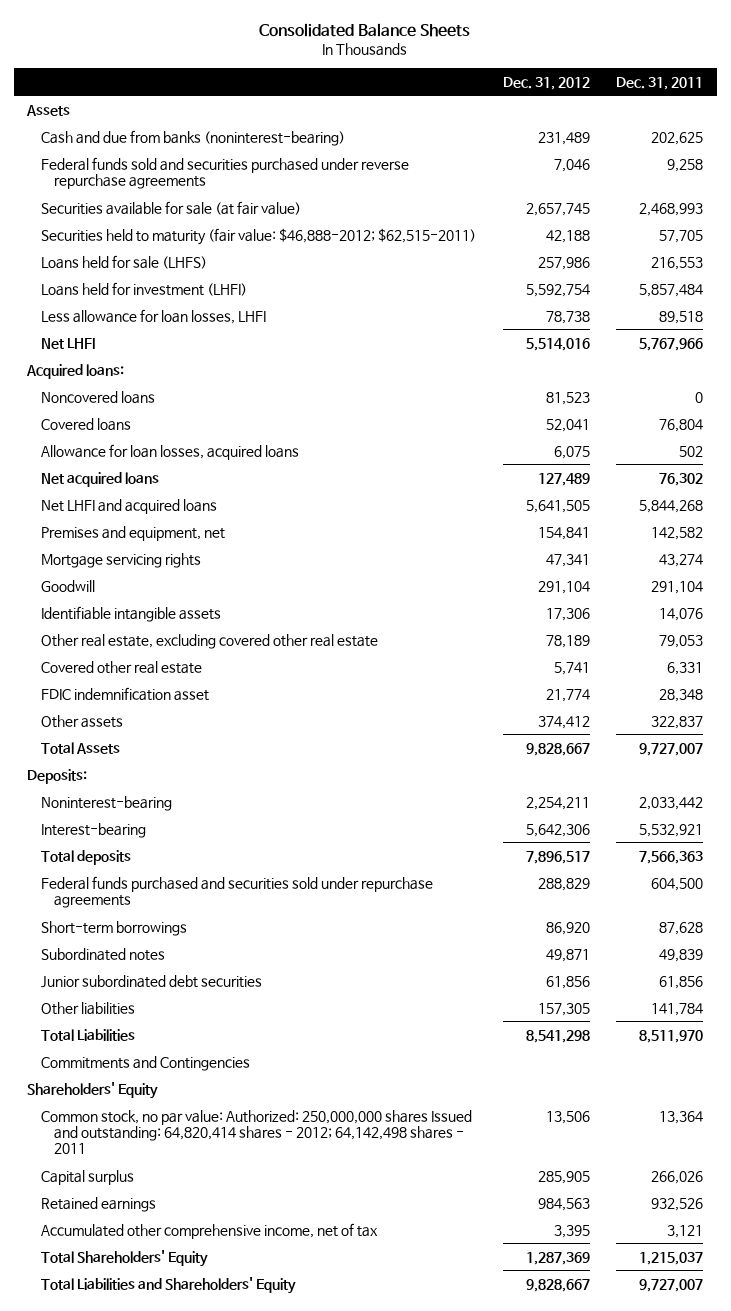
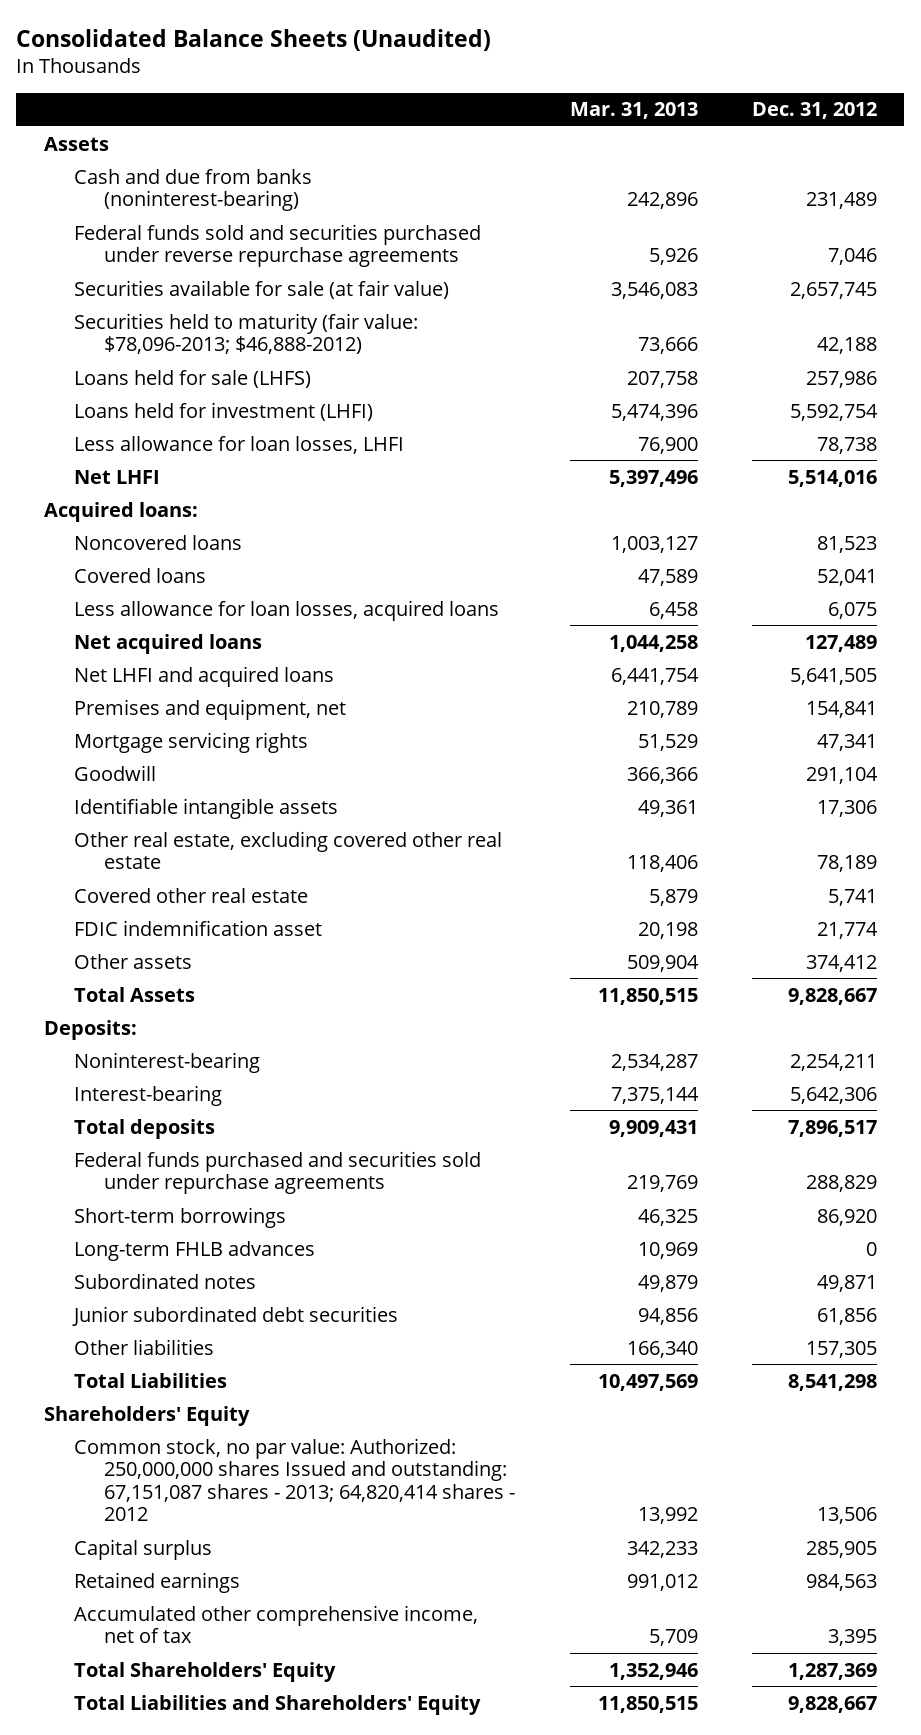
[259,22,471,37] Consolidated Balance Sheets -> [16,28,492,51] Consolidated Balance Sheets (Unaudited)
[616,76,704,90] Dec. 31, 2011 -> none
none -> [569,102,698,120] Mar. 31, 2013
[40,227,476,245] Securities held to maturity (fair value: $46,888-2012; $62,515-2011) -> [73,312,418,355] Securities held to maturity (fair value: $78,096-2013; $46,888-2012)
[40,443,299,460] Allowance for loan losses, acquired loans -> [73,599,499,621] Less allowance for loan losses, acquired loans
none -> [73,1240,315,1261] Long-term FHLB advances
[40,1055,250,1071] Commitments and Contingencies -> none
[40,1109,472,1155] Common stock, no par value: Authorized: 250,000,000 shares Issued and outstanding: 64,820,414 shares - 2012; 64,142,498 shares - 2011 -> [73,1437,516,1522] Common stock, no par value: Authorized: 250,000,000 shares Issued and outstanding: 67,151,087 shares - 2013; 64,820,414 shares - 2012

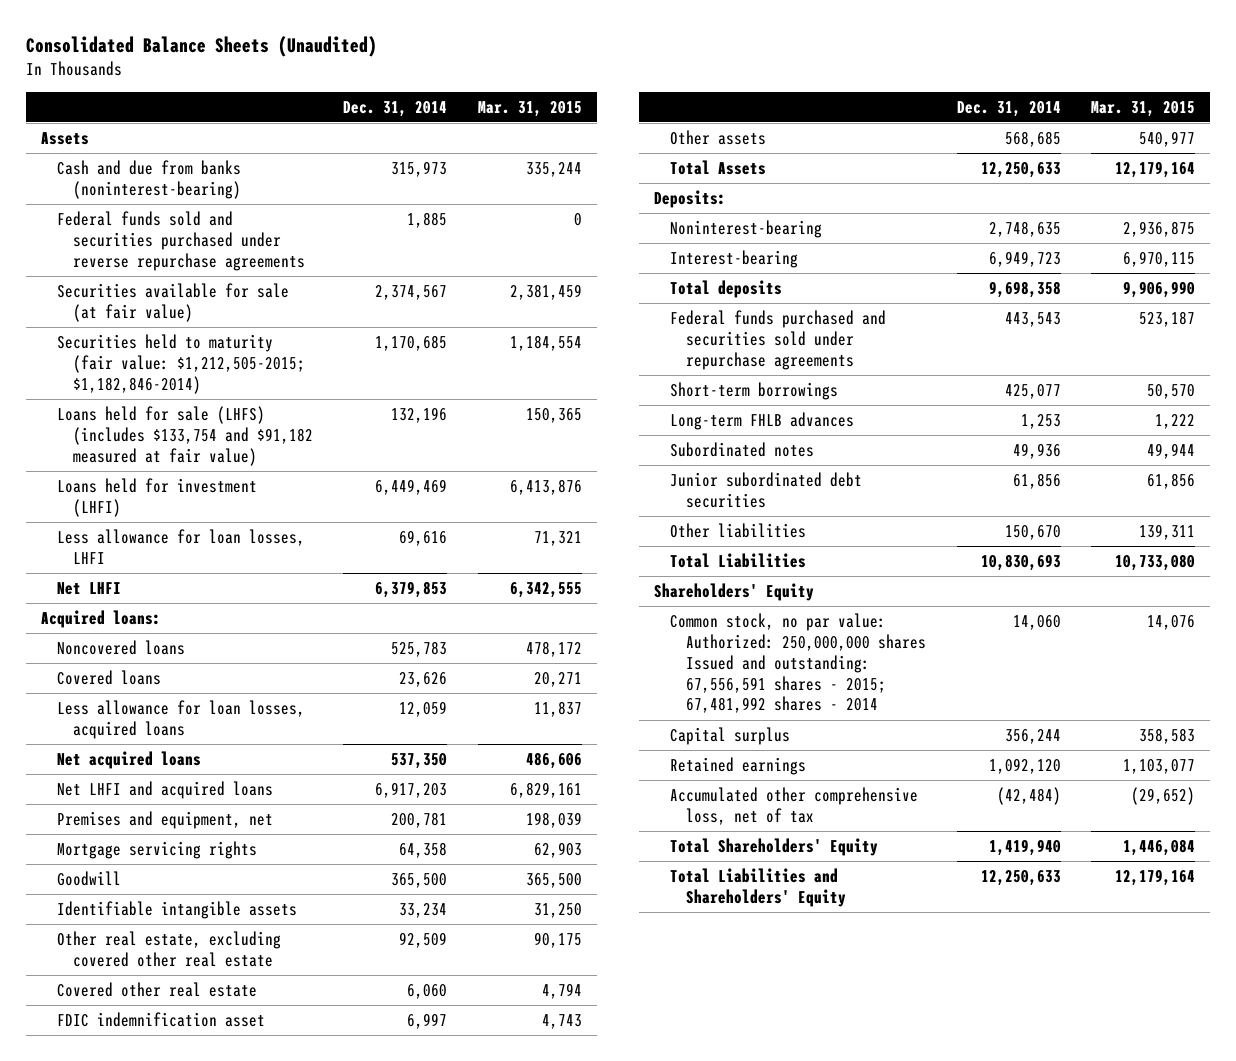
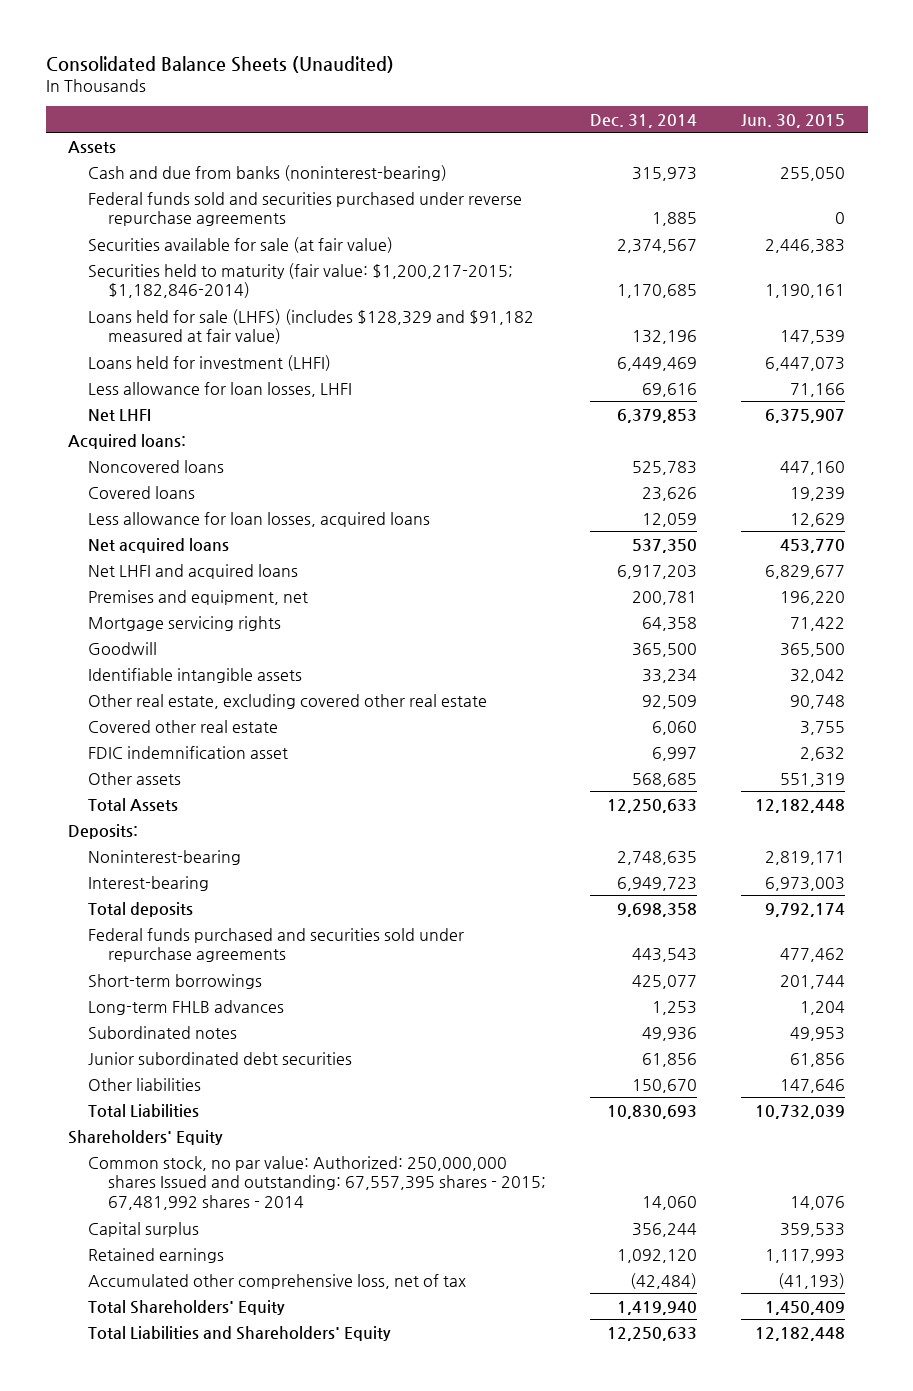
[477,100,582,117] Mar. 31, 2015 -> none
none -> [741,113,846,128] Jun. 30, 2015
[56,334,306,394] Securities held to maturity (fair value: $1,212,505-2015; $1,182,846-2014) -> [87,262,513,299] Securities held to maturity (fair value: $1,200,217-2015; $1,182,846-2014)
[56,406,314,466] Loans held for sale (LHFS) (includes $133,754 and $91,182 measured at fair value) -> [87,308,534,345] Loans held for sale (LHFS) (includes $128,329 and $91,182 measured at fair value)
[670,613,927,714] Common stock, no par value: Authorized: 250,000,000 shares Issued and outstanding: 67,556,591 shares - 2015; 67,481,992 shares - 2014 -> [87,1155,546,1211] Common stock, no par value: Authorized: 250,000,000 shares Issued and outstanding: 67,557,395 shares - 2015; 67,481,992 shares - 2014

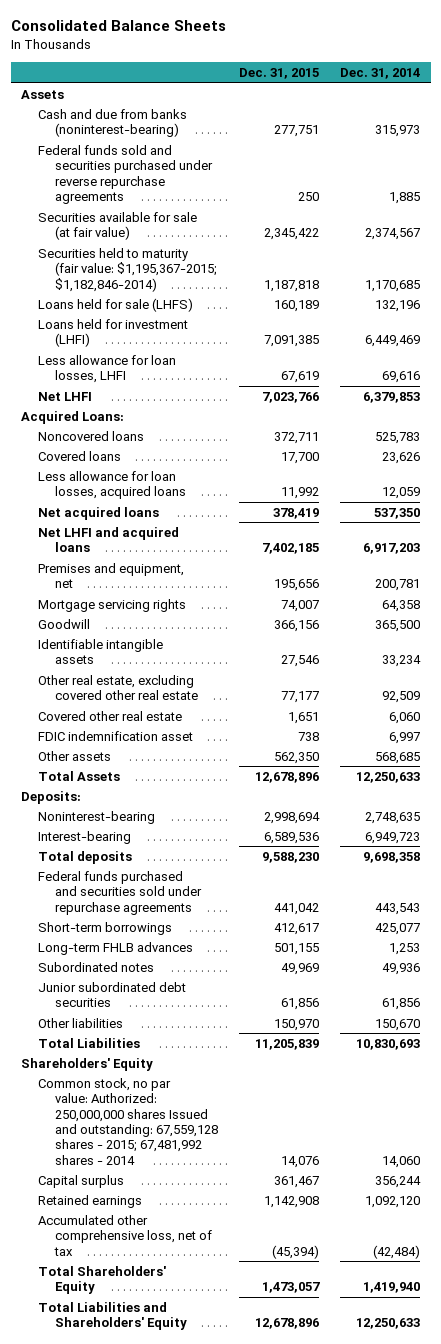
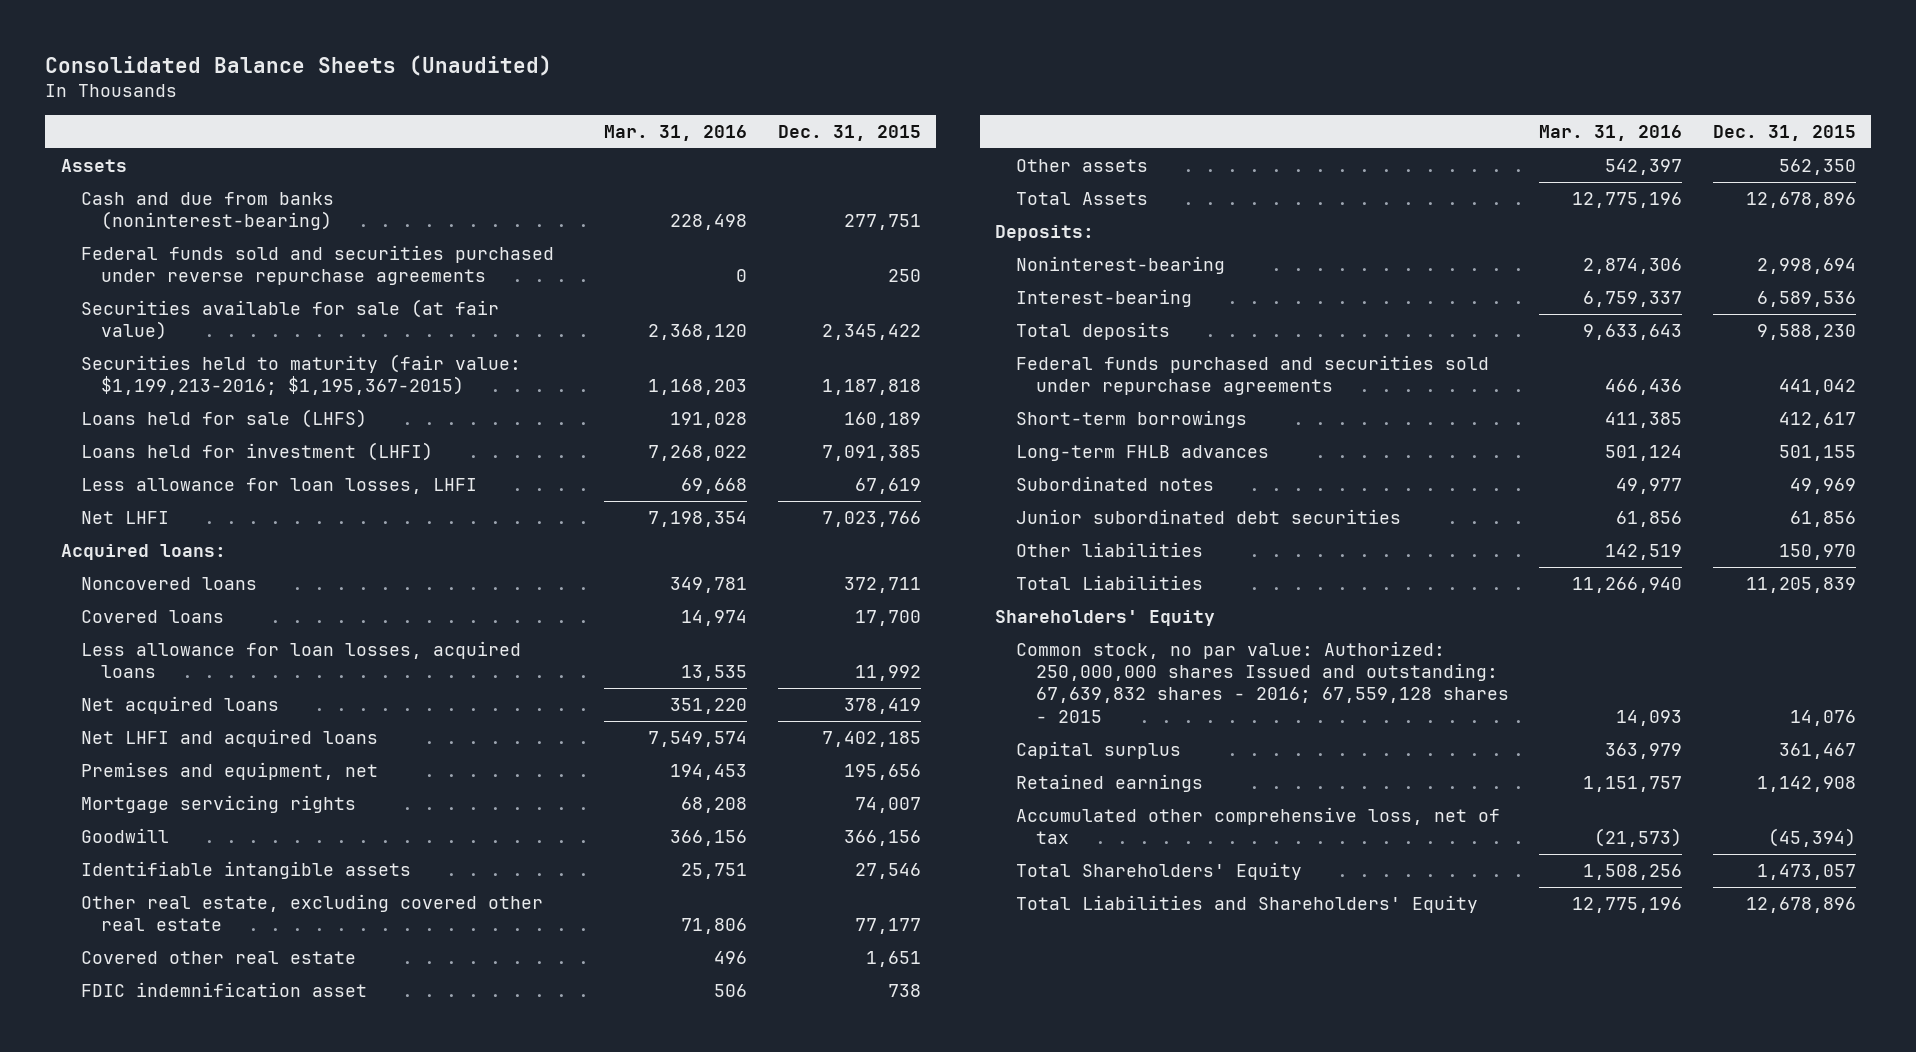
[10,20,226,32] Consolidated Balance Sheets -> [45,54,553,76] Consolidated Balance Sheets (Unaudited)
[339,68,420,80] Dec. 31, 2014 -> none
none -> [604,124,748,141] Mar. 31, 2016
[38,247,217,292] Securities held to maturity (fair value: $1,195,367-2015; $1,182,846-2014) -> [80,353,521,396] Securities held to maturity (fair value: $1,199,213-2016; $1,195,367-2015)
[21,410,125,424] Acquired Loans: -> [60,543,226,560] Acquired loans:
[38,1077,218,1165] Common stock, no par value: Authorized: 250,000,000 shares Issued and outstanding: 67,559,128 shares - 2015; 67,481,992 shares - 2014 -> [1015,640,1509,723] Common stock, no par value: Authorized: 250,000,000 shares Issued and outstanding: 67,639,832 shares - 2016; 67,559,128 shares - 2015

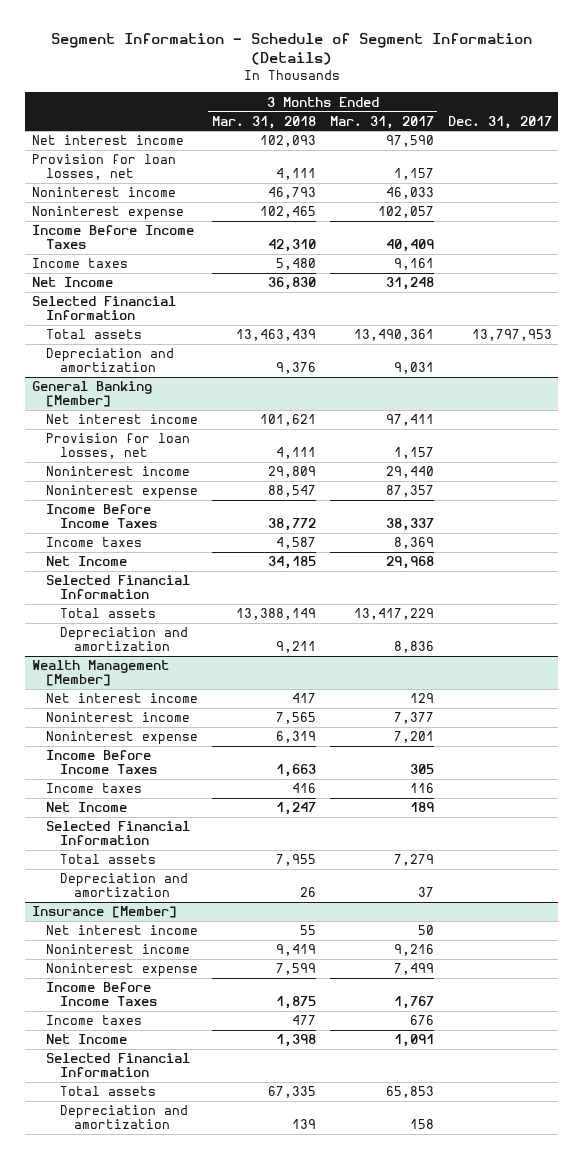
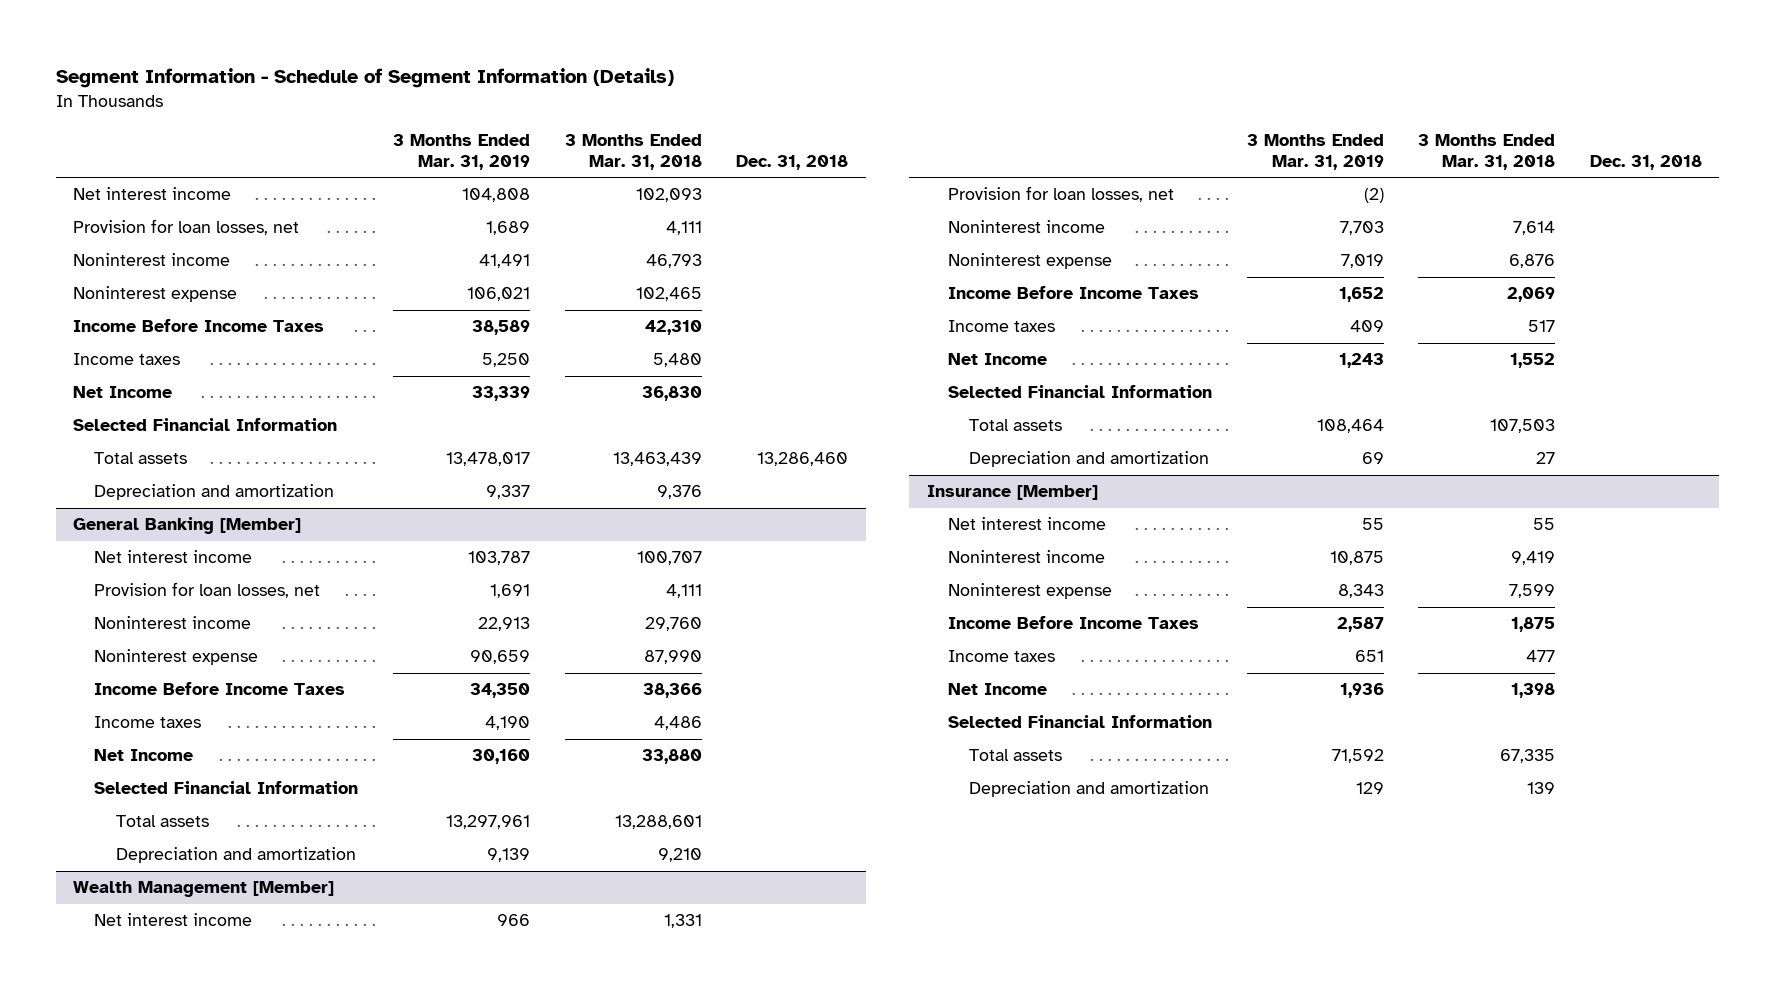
[329,115,434,129] Mar. 31, 2017 -> none
[447,115,552,129] Dec. 31, 2017 -> none
none -> [393,134,531,170] 3 Months Ended Mar. 31, 2019
none -> [736,154,849,170] Dec. 31, 2018
[259,414,316,427] 101,621 -> [636,551,702,566] 100,707
[267,466,316,479] 29,809 -> [644,617,702,632] 29,760
[267,485,316,498] 88,547 -> [643,650,702,665] 87,990
[267,518,316,532] 38,772 -> [642,683,702,699] 38,366
[275,537,316,550] 4,587 -> [653,716,702,731] 4,486
[267,556,316,570] 34,185 -> [641,749,702,765] 33,880
[235,608,316,621] 13,388,149 -> [614,815,702,830] 13,288,601
[275,641,316,654] 9,211 -> [657,848,702,863] 9,210
[291,693,316,704] 417 -> [663,914,702,929] 1,331
none -> [947,186,1174,203] Provision for loan losses, net
[275,712,316,725] 7,565 -> [1513,221,1556,236] 7,614
[275,731,316,744] 6,319 -> [1509,254,1556,269] 6,876
[275,764,316,778] 1,663 -> [1507,287,1556,303] 2,069
[291,783,316,794] 416 -> [1528,320,1556,333] 517
[275,802,316,816] 1,247 -> [1510,353,1556,369] 1,552
[275,854,316,867] 7,955 -> [1490,419,1556,434] 107,503
[299,887,316,898] 26 -> [1536,452,1556,465] 27

